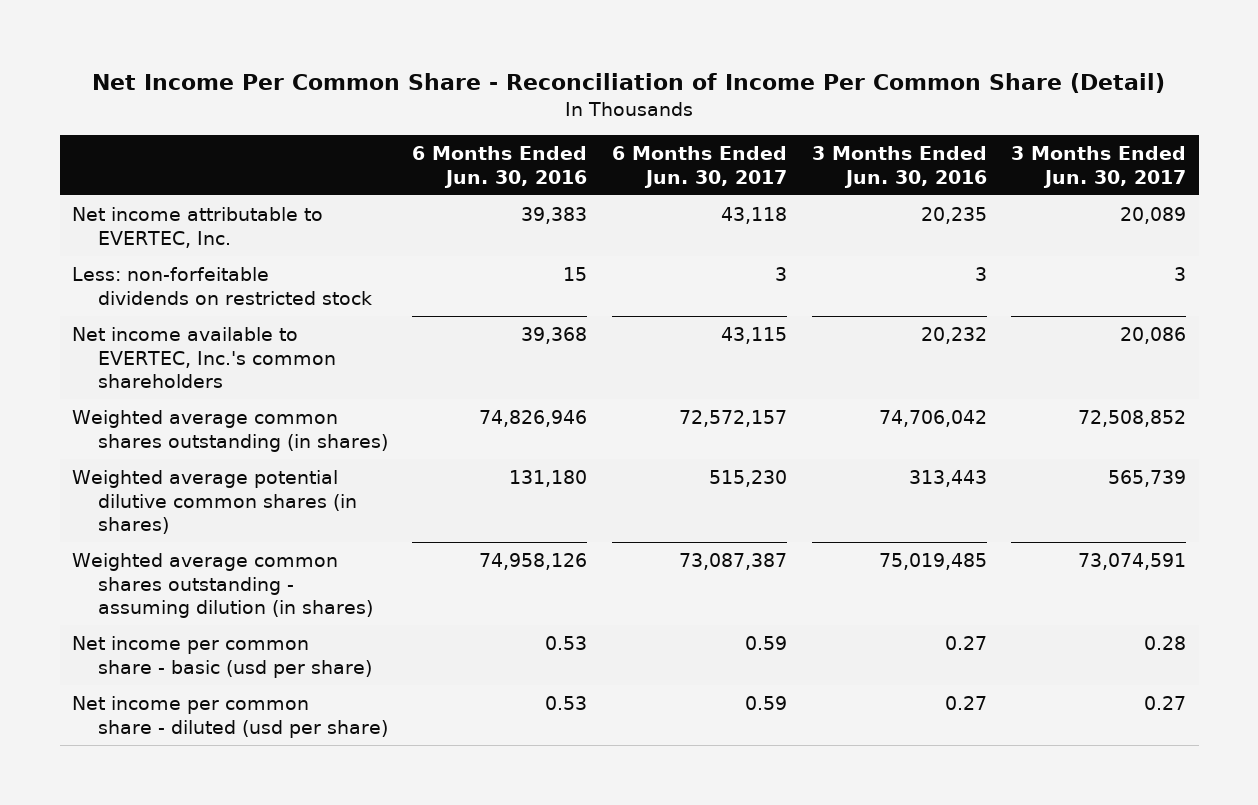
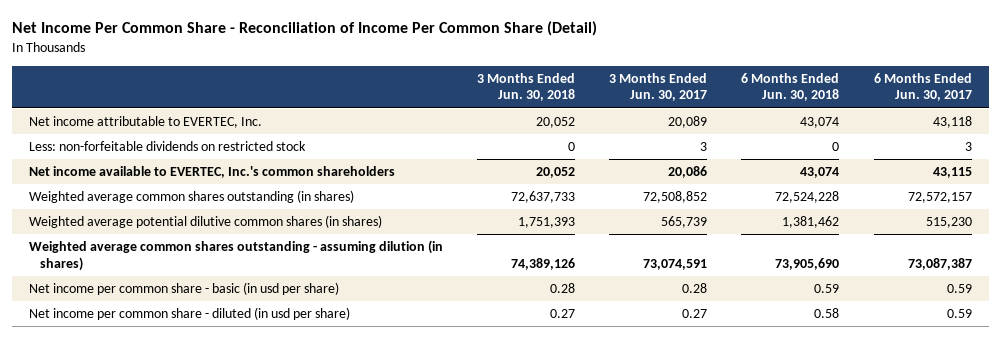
[412,146,588,188] 6 Months Ended Jun. 30, 2016 -> none
[811,146,987,188] 3 Months Ended Jun. 30, 2016 -> none
none -> [477,72,576,102] 3 Months Ended Jun. 30, 2018
none -> [741,72,840,102] 6 Months Ended Jun. 30, 2018
[72,636,372,678] Net income per common share - basic (usd per share) -> [28,282,339,296] Net income per common share - basic (in usd per share)
[72,696,388,738] Net income per common share - diluted (usd per share) -> [28,307,350,321] Net income per common share - diluted (in usd per share)

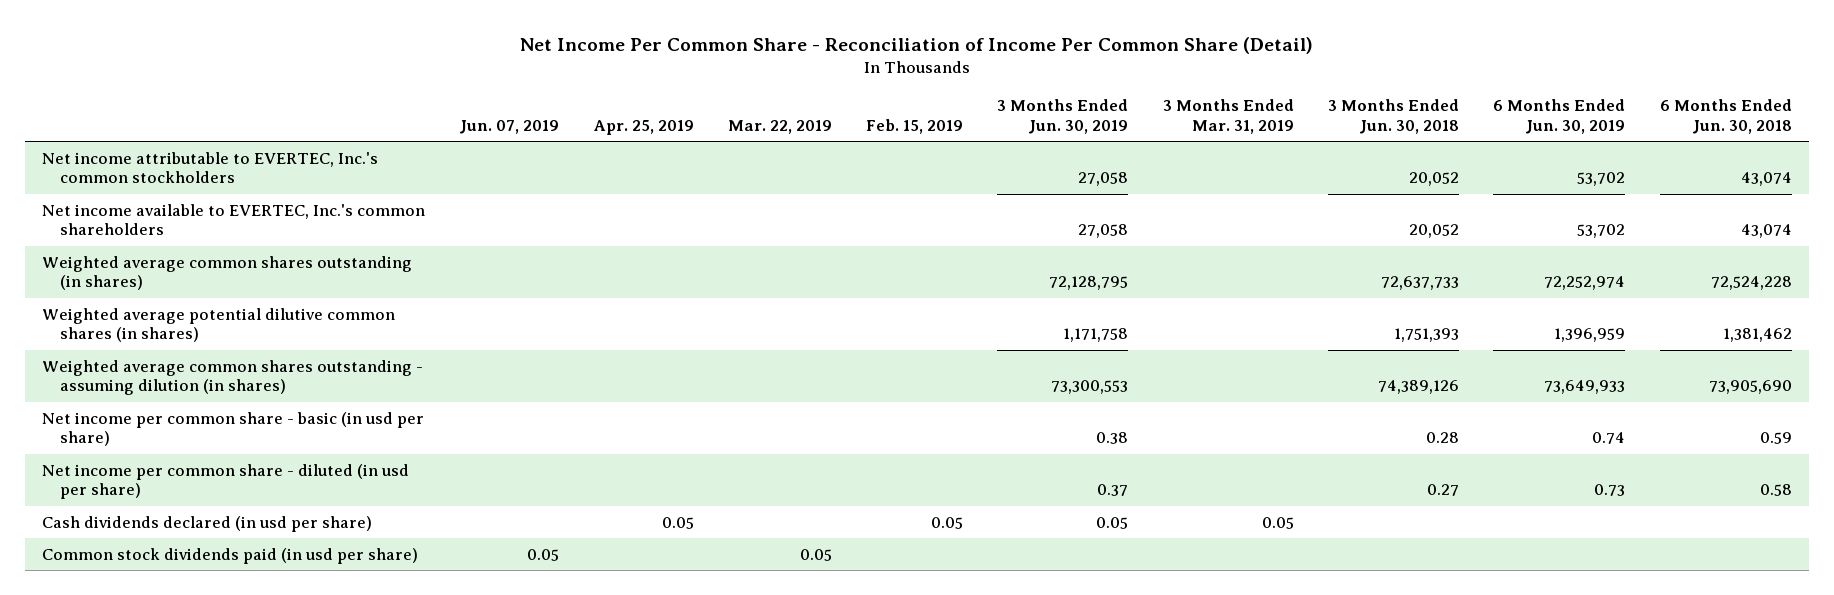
[609,72,708,102] 3 Months Ended Jun. 30, 2017 -> none
[873,72,972,102] 6 Months Ended Jun. 30, 2017 -> none
none -> [459,119,560,134] Jun. 07, 2019
none -> [593,119,694,135] Apr. 25, 2019
none -> [727,119,832,134] Mar. 22, 2019
none -> [866,118,964,134] Feb. 15, 2019
none -> [997,99,1129,134] 3 Months Ended Jun. 30, 2019
none -> [1162,99,1294,134] 3 Months Ended Mar. 31, 2019
none -> [1493,99,1626,134] 6 Months Ended Jun. 30, 2019
[28,141,306,152] Less: non-forfeitable dividends on restricted stock -> none
[28,116,262,129] Net income attributable to EVERTEC, Inc. -> [42,151,379,184] Net income attributable to EVERTEC, Inc.'s common stockholders
none -> [42,515,373,532] Cash dividends declared (in usd per share)
none -> [42,547,419,564] Common stock dividends paid (in usd per share)

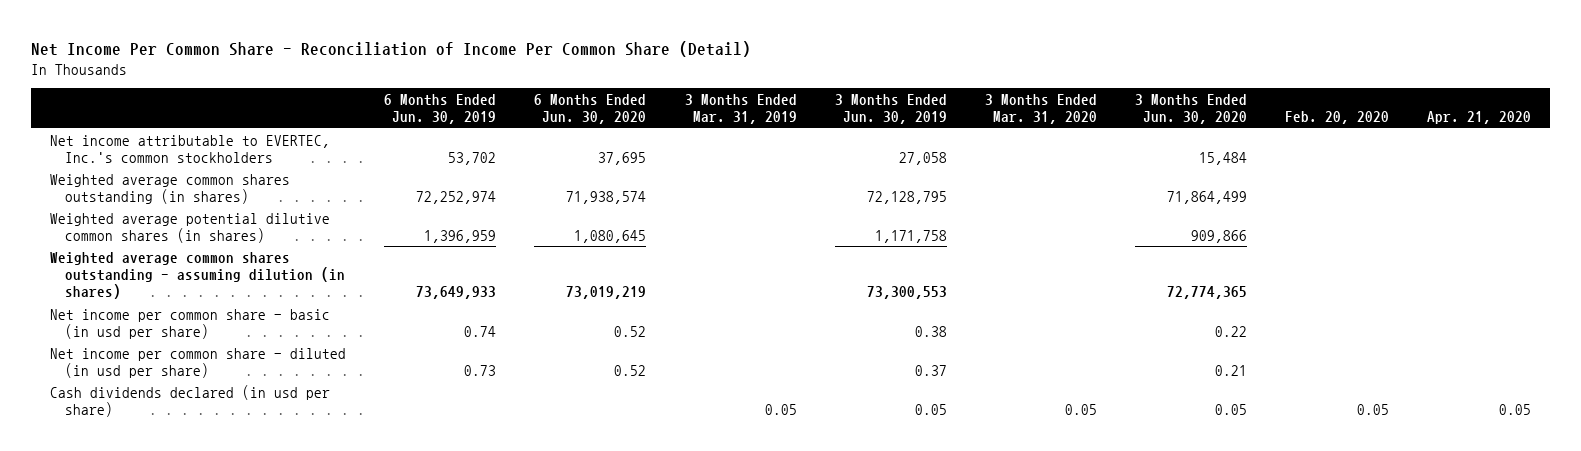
[459,119,560,134] Jun. 07, 2019 -> none
[593,119,694,135] Apr. 25, 2019 -> none
[727,119,832,134] Mar. 22, 2019 -> none
[866,118,964,134] Feb. 15, 2019 -> none
[1327,99,1459,134] 3 Months Ended Jun. 30, 2018 -> none
[1659,99,1792,134] 6 Months Ended Jun. 30, 2018 -> none
none -> [534,93,647,125] 6 Months Ended Jun. 30, 2020
none -> [984,93,1097,125] 3 Months Ended Mar. 31, 2020
none -> [1134,93,1247,125] 3 Months Ended Jun. 30, 2020
none -> [1284,111,1389,125] Feb. 20, 2020
none -> [1426,111,1531,125] Apr. 21, 2020
[42,203,426,236] Net income available to EVERTEC, Inc.'s common shareholders -> none
[42,547,419,564] Common stock dividends paid (in usd per share) -> none

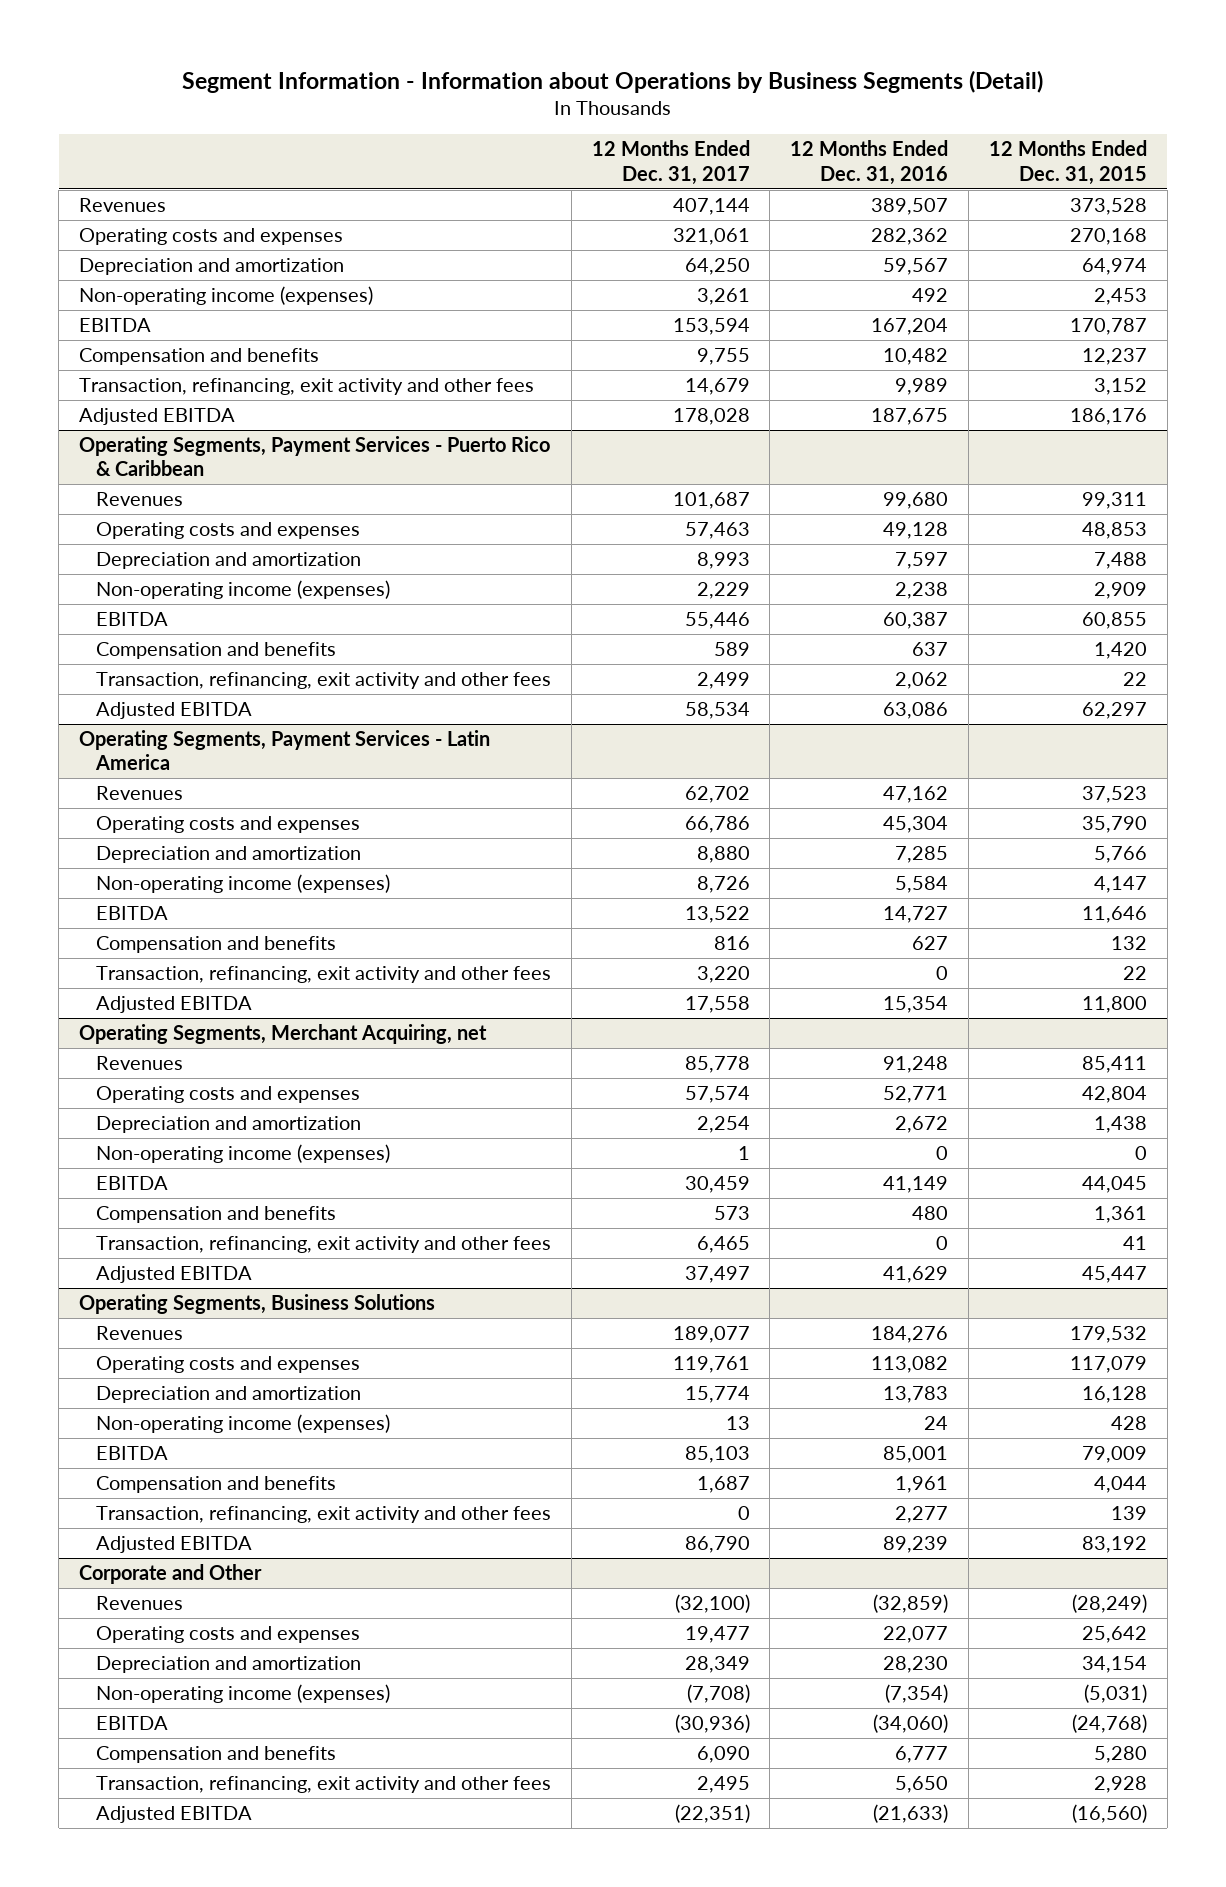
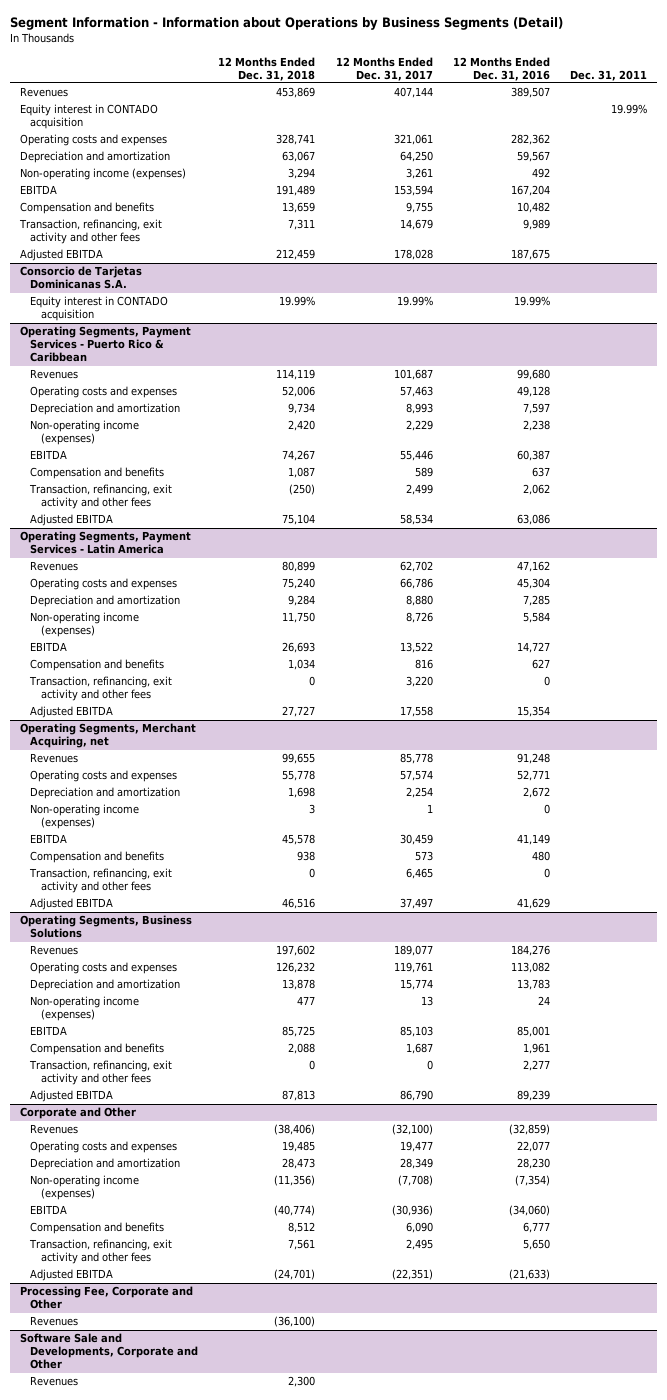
[988,140,1147,185] 12 Months Ended Dec. 31, 2015 -> none
none -> [218,56,316,81] 12 Months Ended Dec. 31, 2018
none -> [570,69,648,81] Dec. 31, 2011
none -> [19,104,158,130] Equity interest in CONTADO acquisition
none -> [19,266,142,290] Consorcio de Tarjetas Dominicanas S.A.
none -> [30,296,169,322] Equity interest in CONTADO acquisition
none -> [19,1286,193,1310] Processing Fee, Corporate and Other
none -> [30,1316,79,1327] Revenues
none -> [19,1333,199,1370] Software Sale and Developments, Corporate and Other
none -> [30,1376,79,1387] Revenues

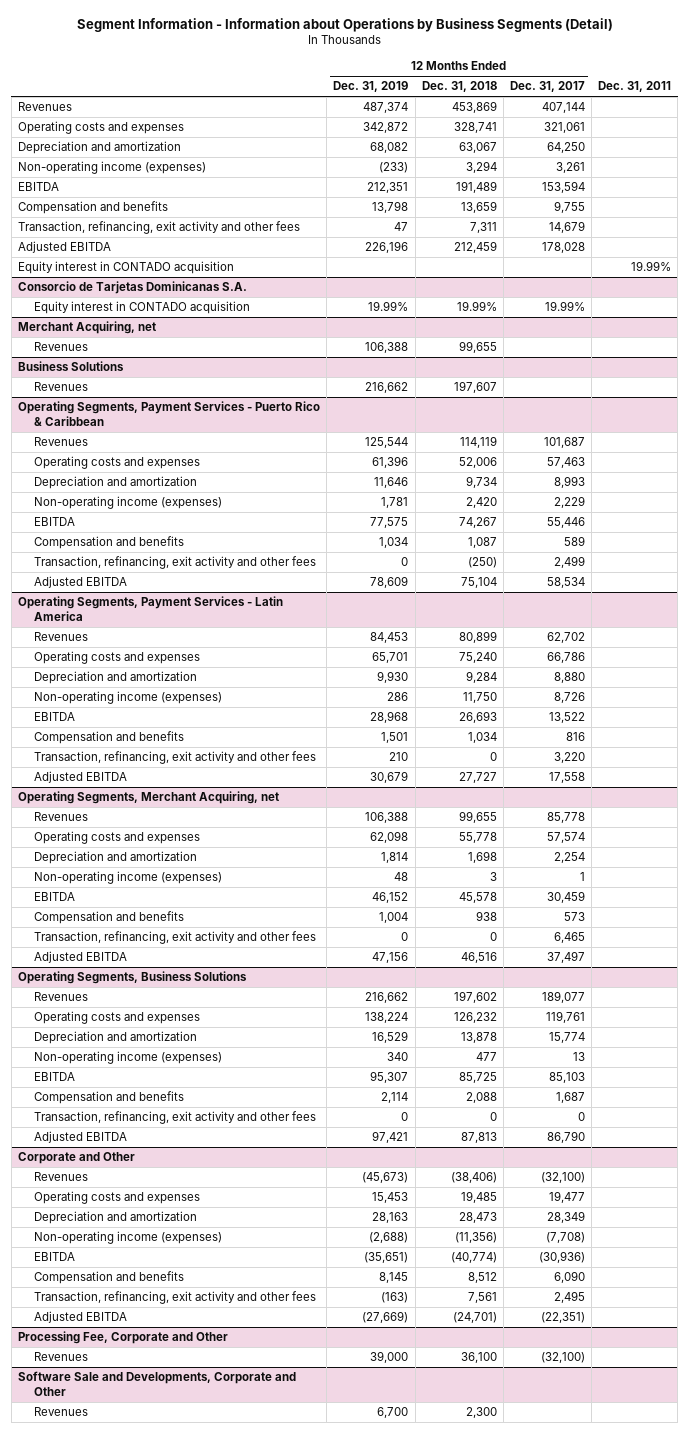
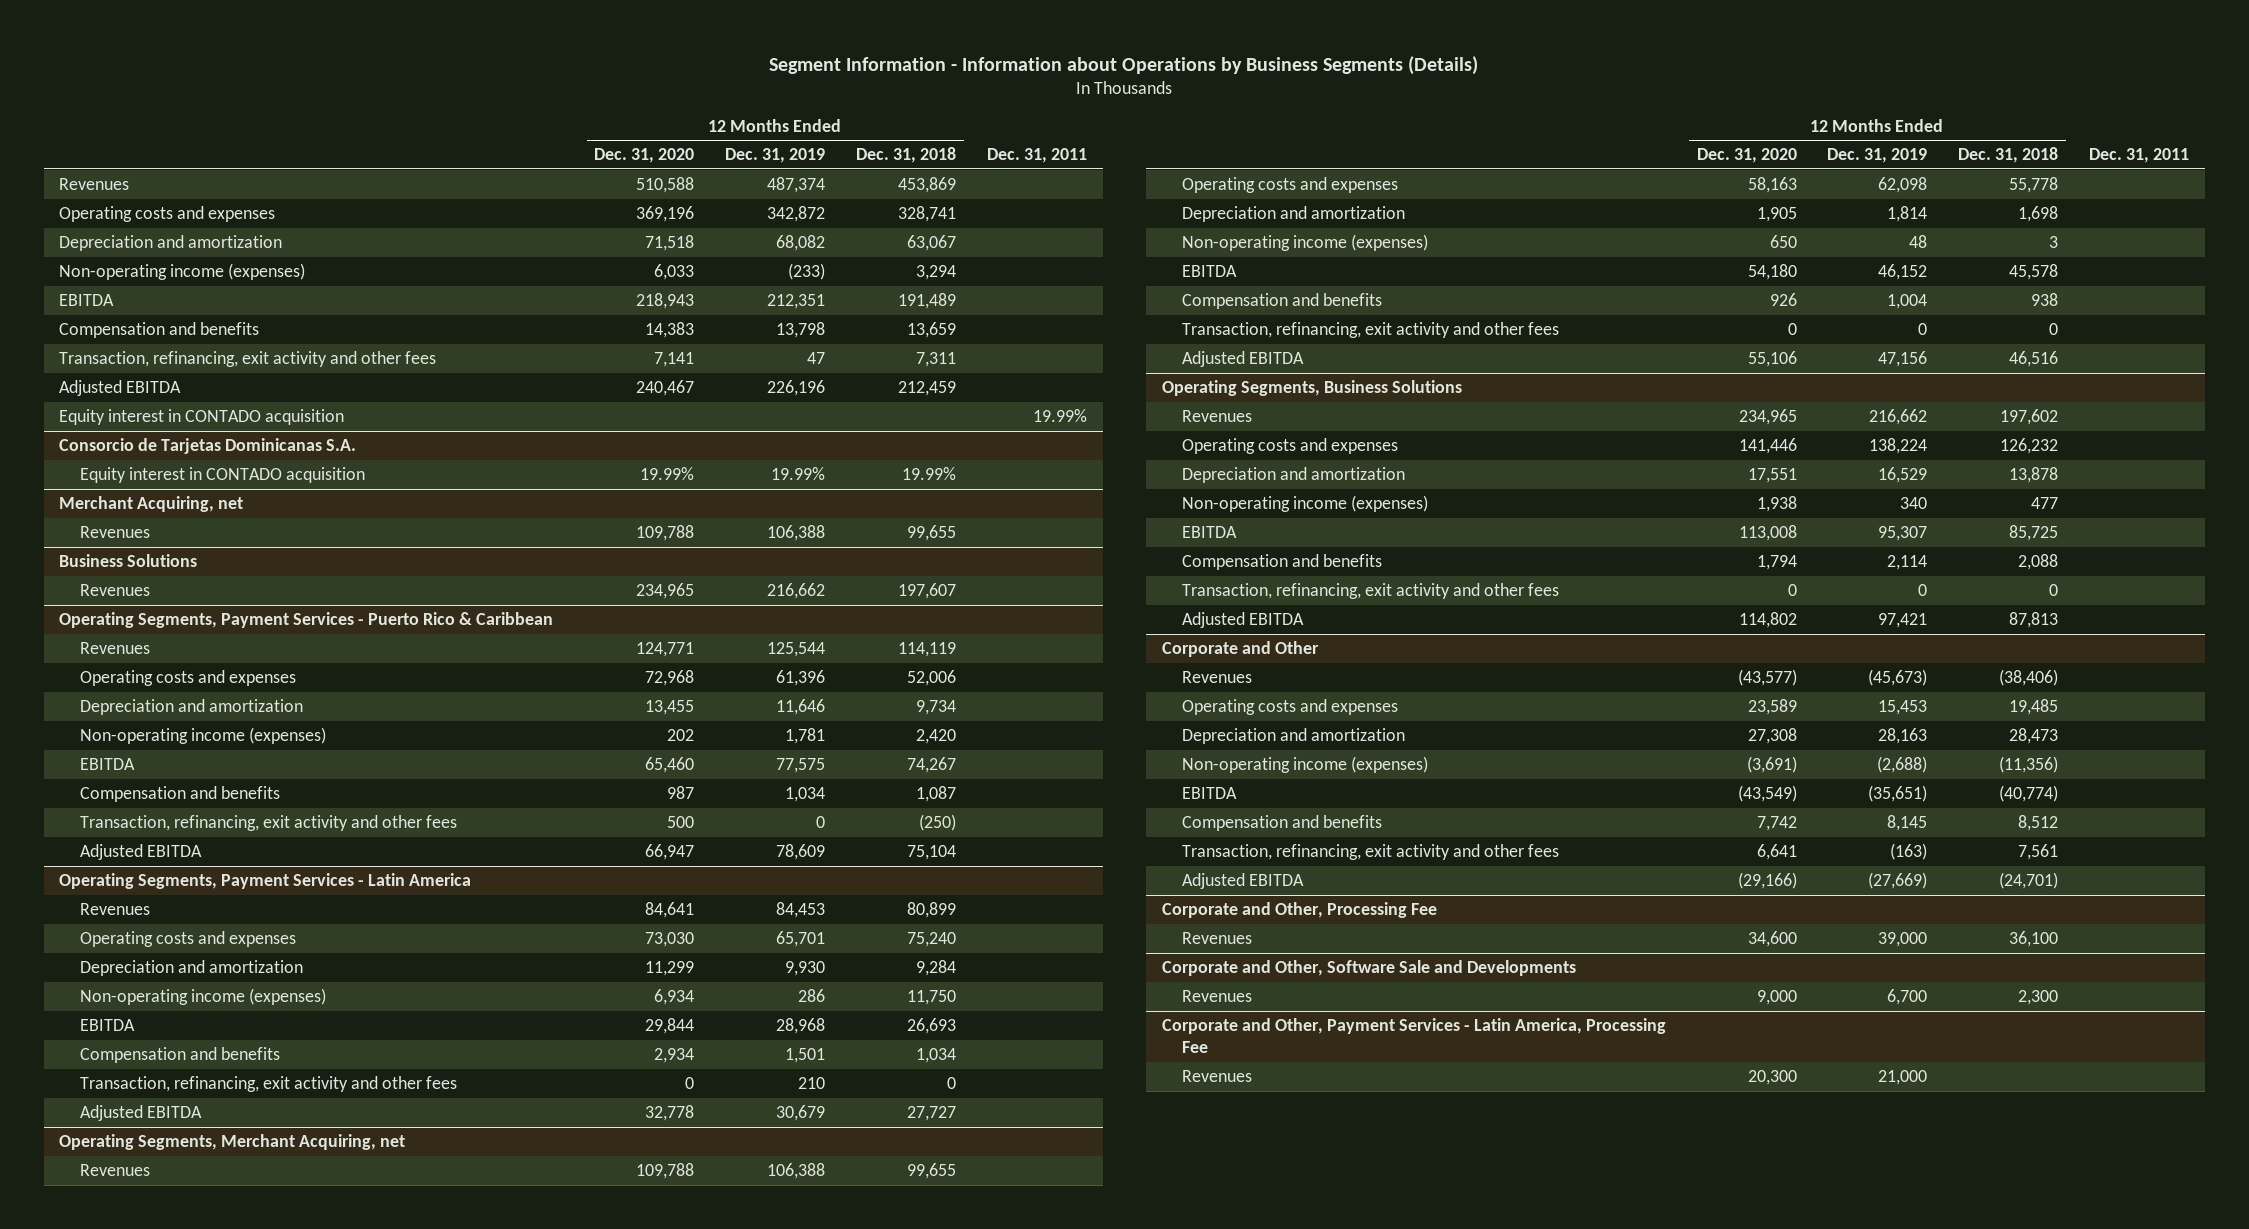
[76,18,613,33] Segment Information - Information about Operations by Business Segments (Detail) -> [769,55,1479,75] Segment Information - Information about Operations by Business Segments (Details)
[509,81,585,93] Dec. 31, 2017 -> none
none -> [594,148,695,164] Dec. 31, 2020
[18,1331,229,1345] Processing Fee, Corporate and Other -> [1161,901,1437,918] Corporate and Other, Processing Fee
[18,1371,297,1396] Software Sale and Developments, Corporate and Other -> [1161,959,1576,976] Corporate and Other, Software Sale and Developments
none -> [1161,1017,1666,1053] Corporate and Other, Payment Services - Latin America, Processing Fee
none -> [1182,1069,1253,1082] Revenues

